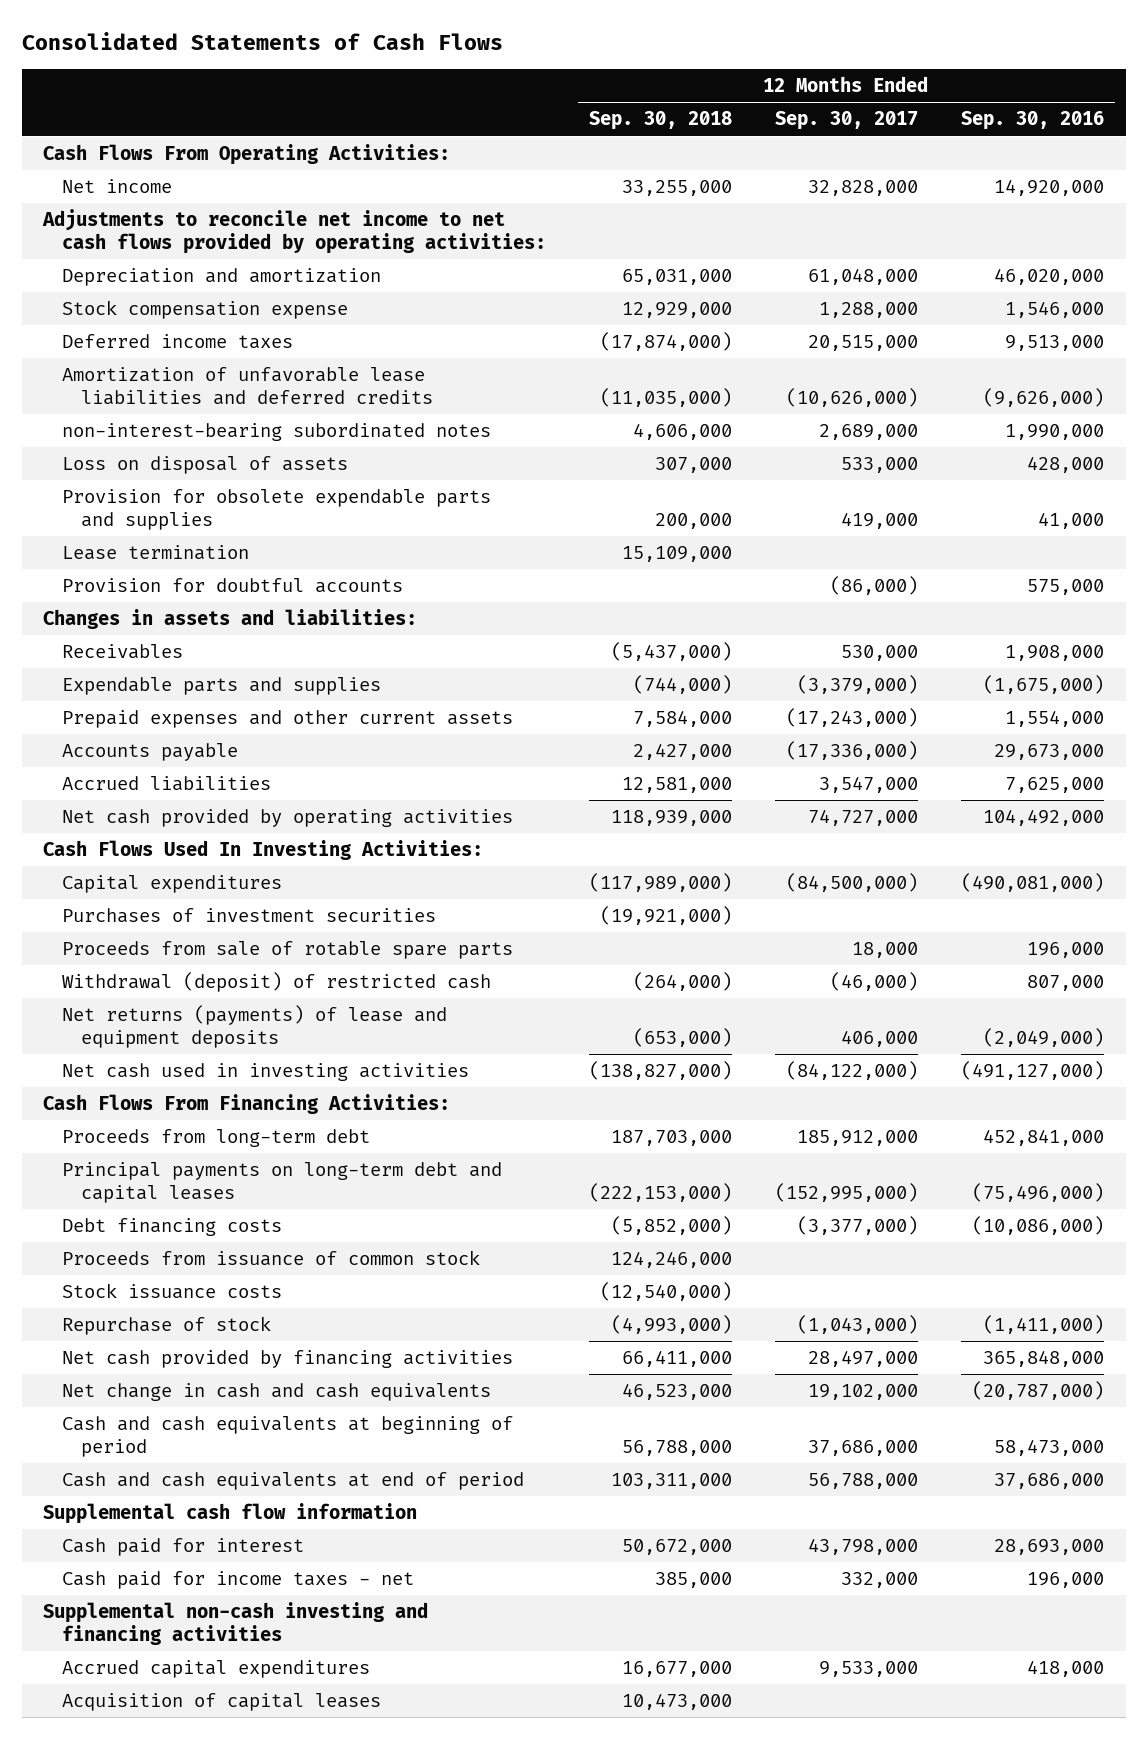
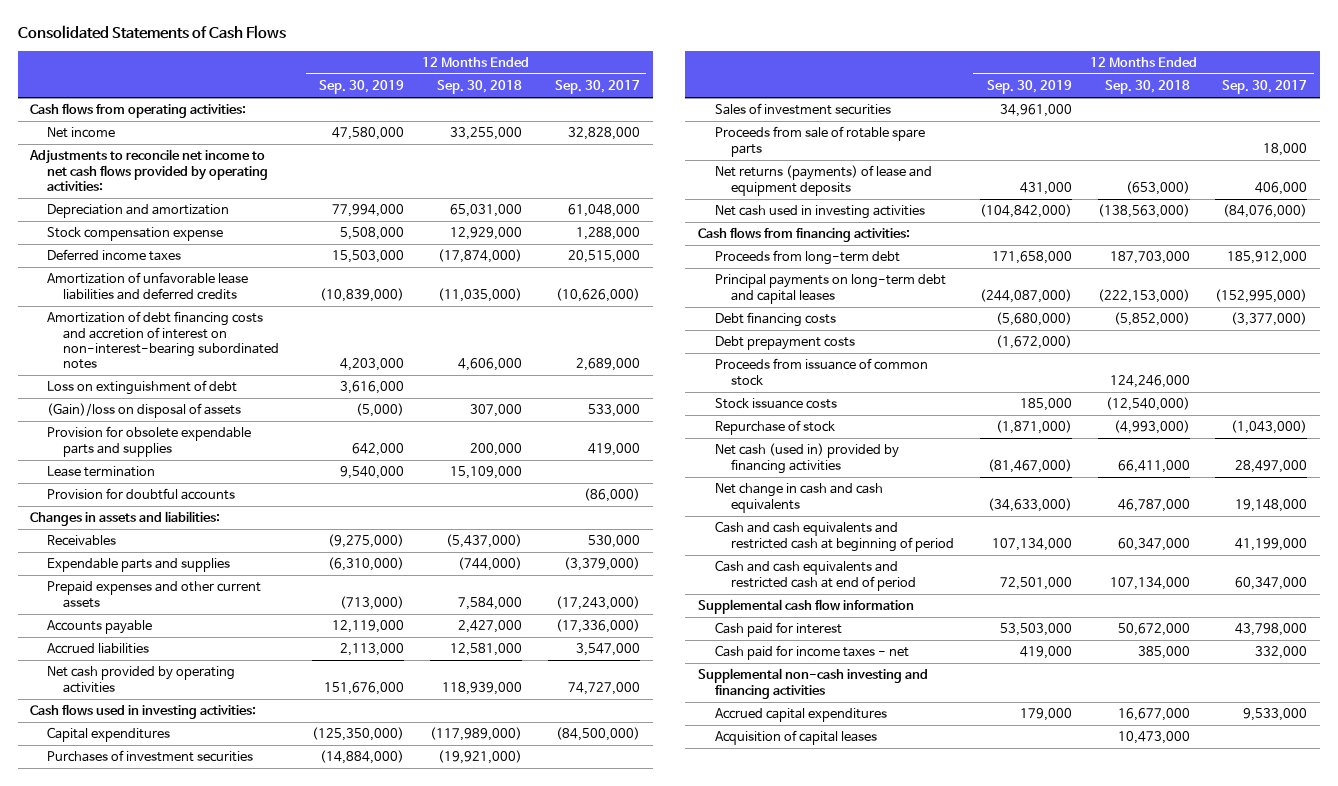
[961,111,1105,131] Sep. 30, 2016 -> none
none -> [319,80,405,95] Sep. 30, 2019
[43,144,451,166] Cash Flows From Operating Activities: -> [30,103,247,119] Cash flows from operating activities:
[61,423,491,442] non-interest-bearing subordinated notes -> [46,311,280,370] Amortization of debt financing costs and accretion of interest on non-interest-bearing subordinated notes
none -> [46,380,237,396] Loss on extinguishment of debt
[61,456,348,475] Loss on disposal of assets -> [46,403,241,419] (Gain)/loss on disposal of assets
[43,840,484,861] Cash Flows Used In Investing Activities: -> [30,704,257,720] Cash flows used in investing activities:
none -> [714,103,891,116] Sales of investment securities
[61,972,491,993] Withdrawal (deposit) of restricted cash -> none
[588,1061,732,1081] (138,827,000) -> [1097,204,1190,219] (138,563,000)
[785,1061,918,1081] (84,122,000) -> [1223,204,1308,219] (84,076,000)
[43,1094,451,1115] Cash Flows From Financing Activities: -> [698,227,911,243] Cash flows from financing activities:
none -> [714,336,855,351] Debt prepayment costs
[61,1350,513,1369] Net cash provided by financing activities -> [714,443,899,474] Net cash (used in) provided by financing activities
[621,1383,732,1401] 46,523,000 -> [1117,498,1190,512] 46,787,000
[807,1384,918,1401] 19,102,000 -> [1235,498,1308,512] 19,148,000
[61,1416,513,1457] Cash and cash equivalents at beginning of period -> [714,521,954,552] Cash and cash equivalents and restricted cash at beginning of period
[621,1439,732,1456] 56,788,000 -> [1117,537,1190,551] 60,347,000
[807,1439,918,1456] 37,686,000 -> [1235,537,1308,551] 41,199,000
[61,1472,524,1491] Cash and cash equivalents at end of period -> [714,560,916,591] Cash and cash equivalents and restricted cash at end of period
[610,1473,732,1490] 103,311,000 -> [1109,576,1190,590] 107,134,000
[807,1473,918,1490] 56,788,000 -> [1235,576,1308,590] 60,347,000

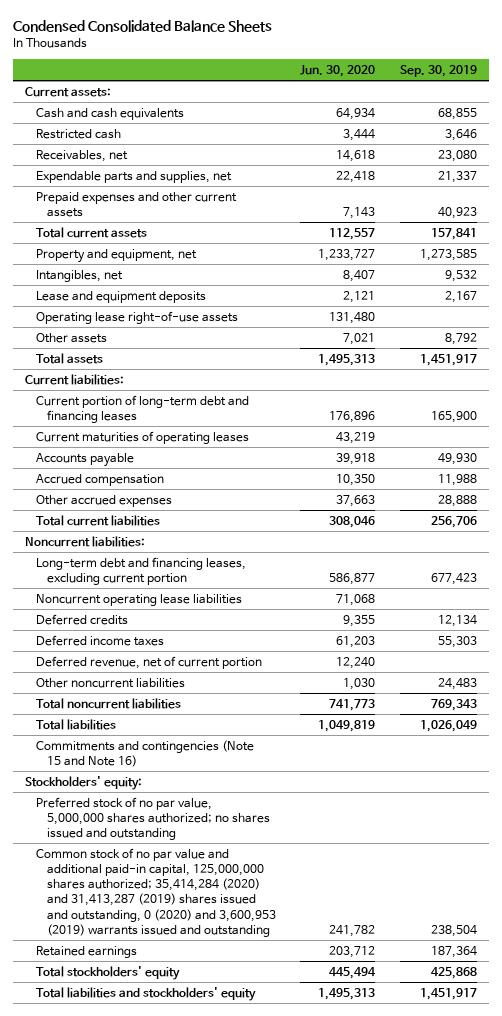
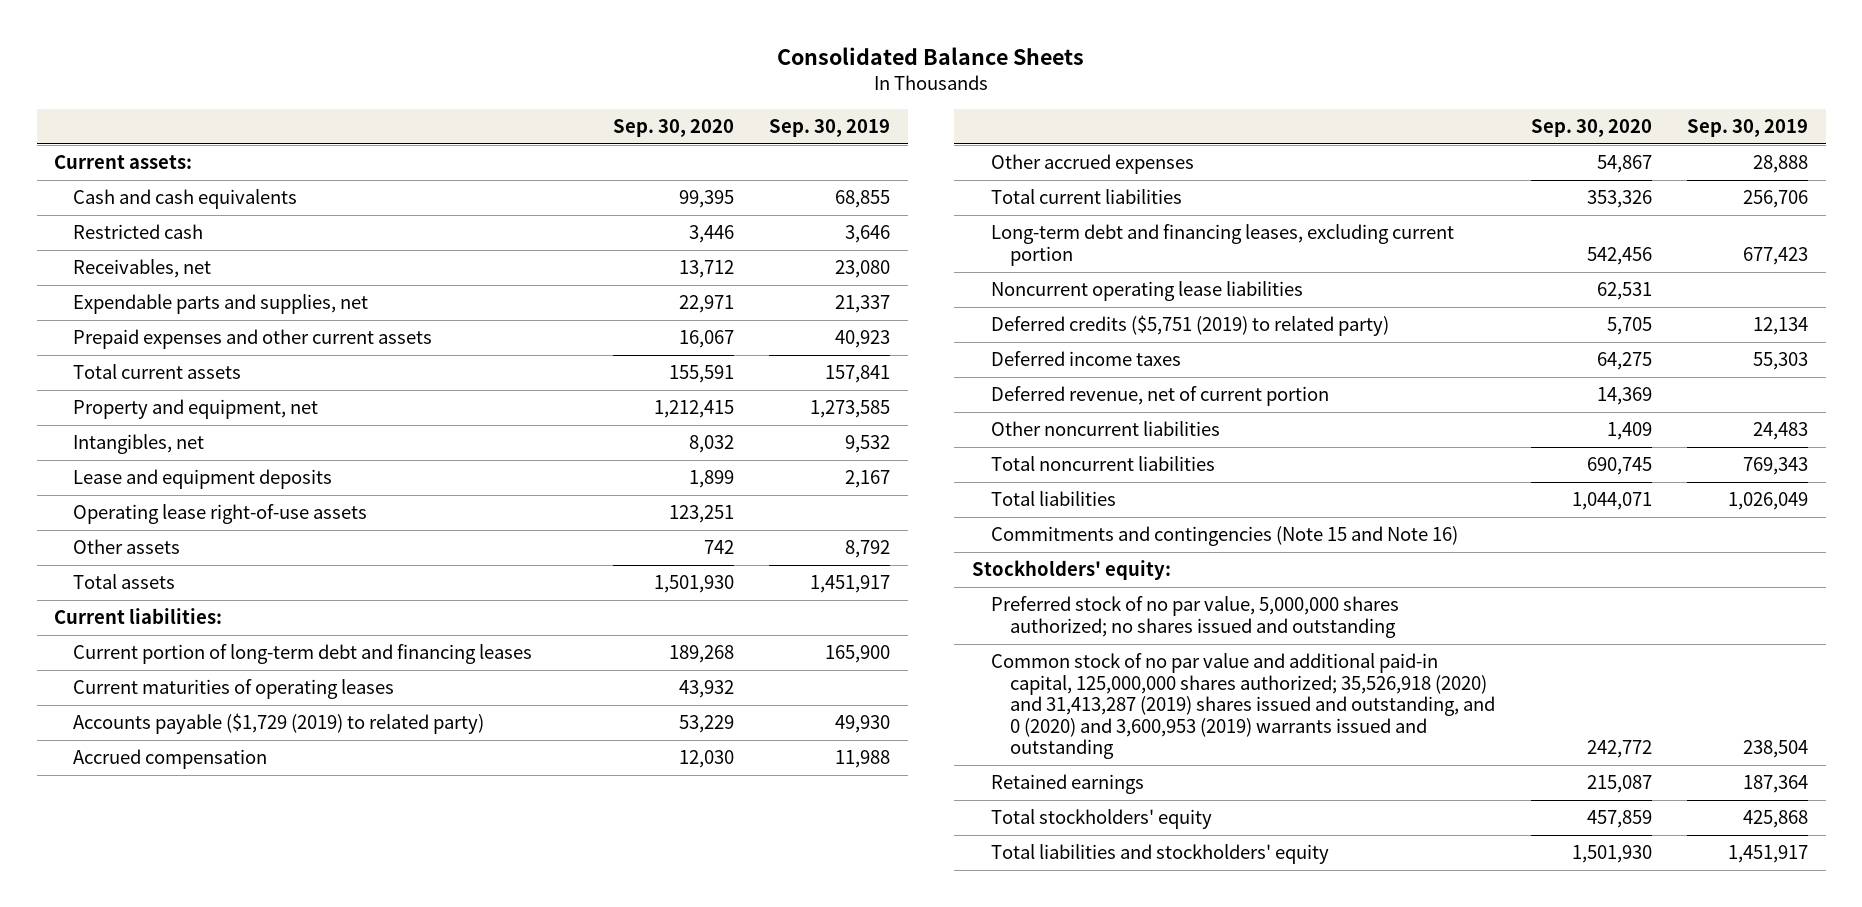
[12,20,272,33] Condensed Consolidated Balance Sheets -> [777,47,1085,66] Consolidated Balance Sheets
[300,65,376,78] Jun. 30, 2020 -> none
none -> [613,119,735,138] Sep. 30, 2020
[35,452,134,467] Accounts payable -> [73,713,485,735] Accounts payable ($1,729 (2019) to related party)
[25,535,146,547] Noncurrent liabilities: -> none
[35,613,128,625] Deferred credits -> [991,315,1390,337] Deferred credits ($5,751 (2019) to related party)
[35,847,276,937] Common stock of no par value and additional paid-in capital, 125,000,000 shares authorized; 35,414,284 (2020) and 31,413,287 (2019) shares issued and outstanding, 0 (2020) and 3,600,953 (2019) warrants issued and outstanding -> [991,653,1496,759] Common stock of no par value and additional paid-in capital, 125,000,000 shares authorized; 35,526,918 (2020) and 31,413,287 (2019) shares issued and outstanding, and 0 (2020) and 3,600,953 (2019) warrants issued and outstanding

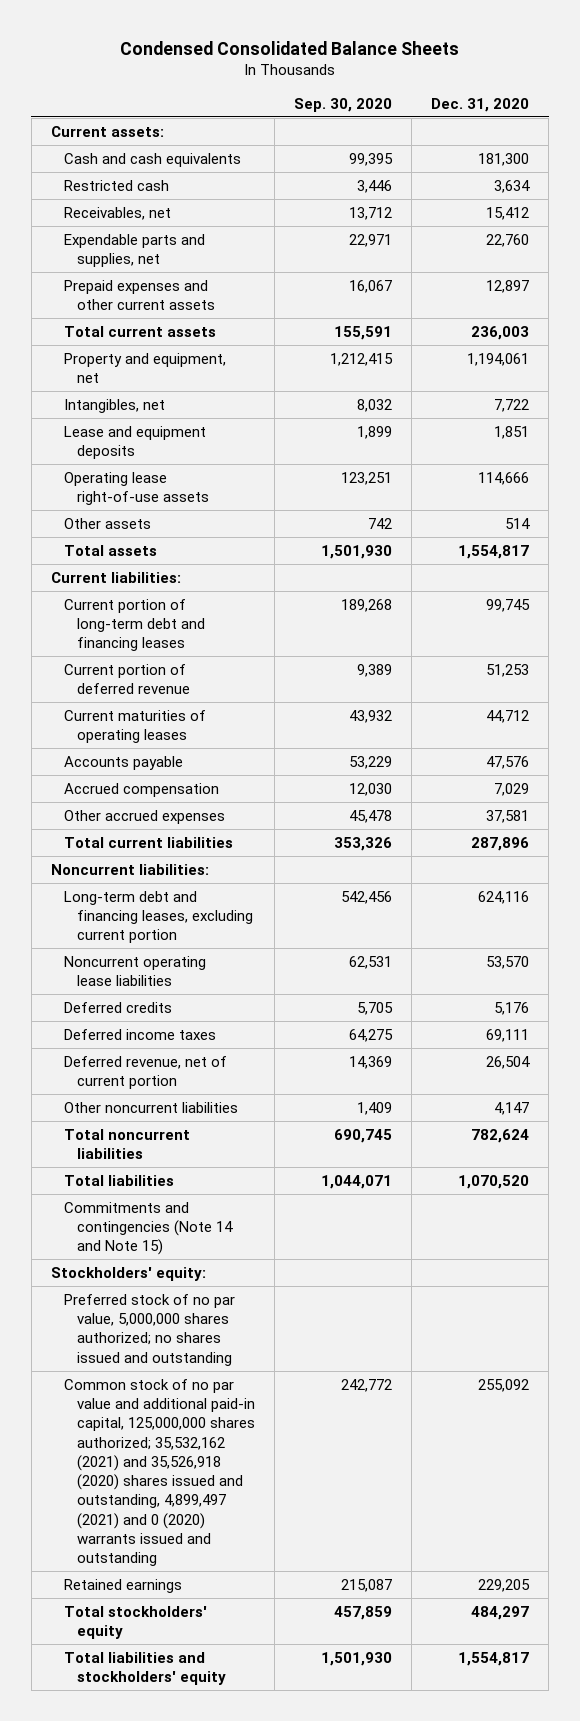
[777,47,1085,66] Consolidated Balance Sheets -> [120,40,460,55] Condensed Consolidated Balance Sheets
[769,119,891,138] Sep. 30, 2019 -> none
none -> [431,97,530,112] Dec. 31, 2020
none -> [63,663,190,695] Current portion of deferred revenue
[73,713,485,735] Accounts payable ($1,729 (2019) to related party) -> [63,755,183,770] Accounts payable
[1596,155,1652,174] 54,867 -> [349,809,393,823] 45,478
none -> [50,863,209,875] Noncurrent liabilities:
[991,315,1390,337] Deferred credits ($5,751 (2019) to related party) -> [63,1001,172,1013] Deferred credits
[991,526,1459,547] Commitments and contingencies (Note 15 and Note 16) -> [63,1201,233,1256] Commitments and contingencies (Note 14 and Note 15)
[991,653,1496,759] Common stock of no par value and additional paid-in capital, 125,000,000 shares authorized; 35,526,918 (2020) and 31,413,287 (2019) shares issued and outstanding, and 0 (2020) and 3,600,953 (2019) warrants issued and outstanding -> [63,1378,255,1567] Common stock of no par value and additional paid-in capital, 125,000,000 shares authorized; 35,532,162 (2021) and 35,526,918 (2020) shares issued and outstanding, 4,899,497 (2021) and 0 (2020) warrants issued and outstanding

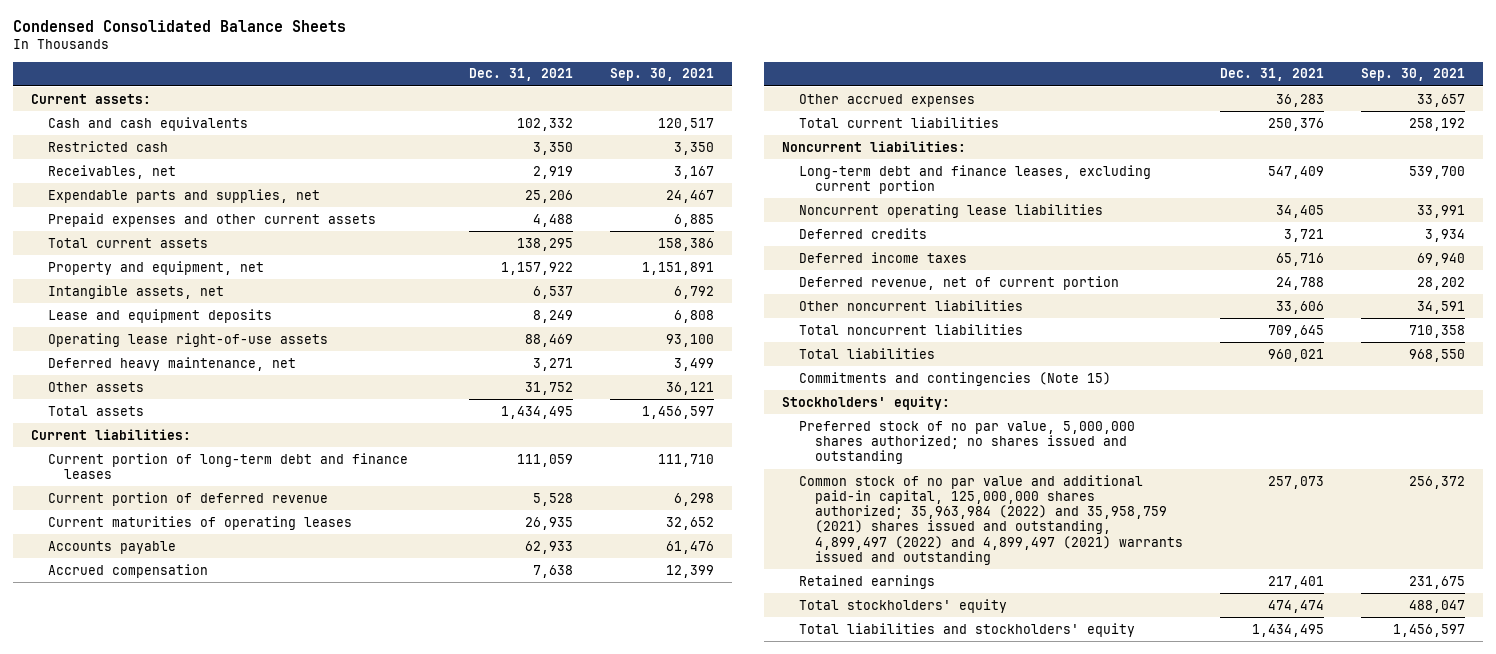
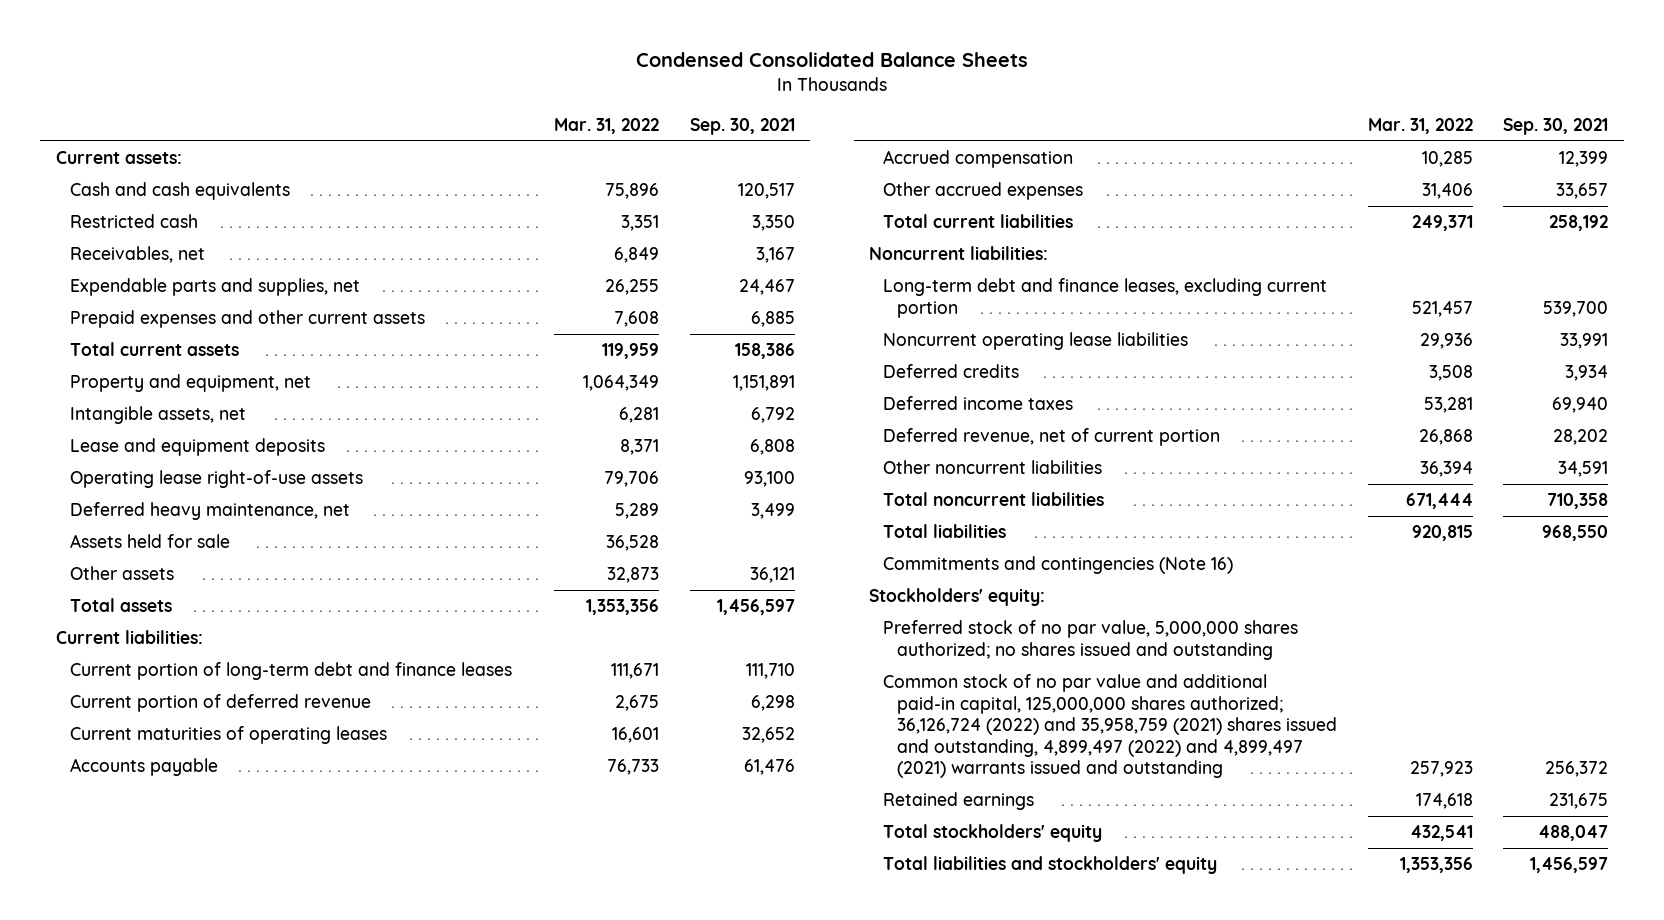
[469,68,574,82] Dec. 31, 2021 -> none
none -> [554,117,660,134] Mar. 31, 2022
none -> [69,534,230,549] Assets held for sale
[798,371,1111,386] Commitments and contingencies (Note 15) -> [883,556,1234,575] Commitments and contingencies (Note 16)
[798,474,1184,565] Common stock of no par value and additional paid-in capital, 125,000,000 shares authorized; 35,963,984 (2022) and 35,958,759 (2021) shares issued and outstanding, 4,899,497 (2022) and 4,899,497 (2021) warrants issued and outstanding -> [883,674,1338,779] Common stock of no par value and additional paid-in capital, 125,000,000 shares authorized; 36,126,724 (2022) and 35,958,759 (2021) shares issued and outstanding, 4,899,497 (2022) and 4,899,497 (2021) warrants issued and outstanding

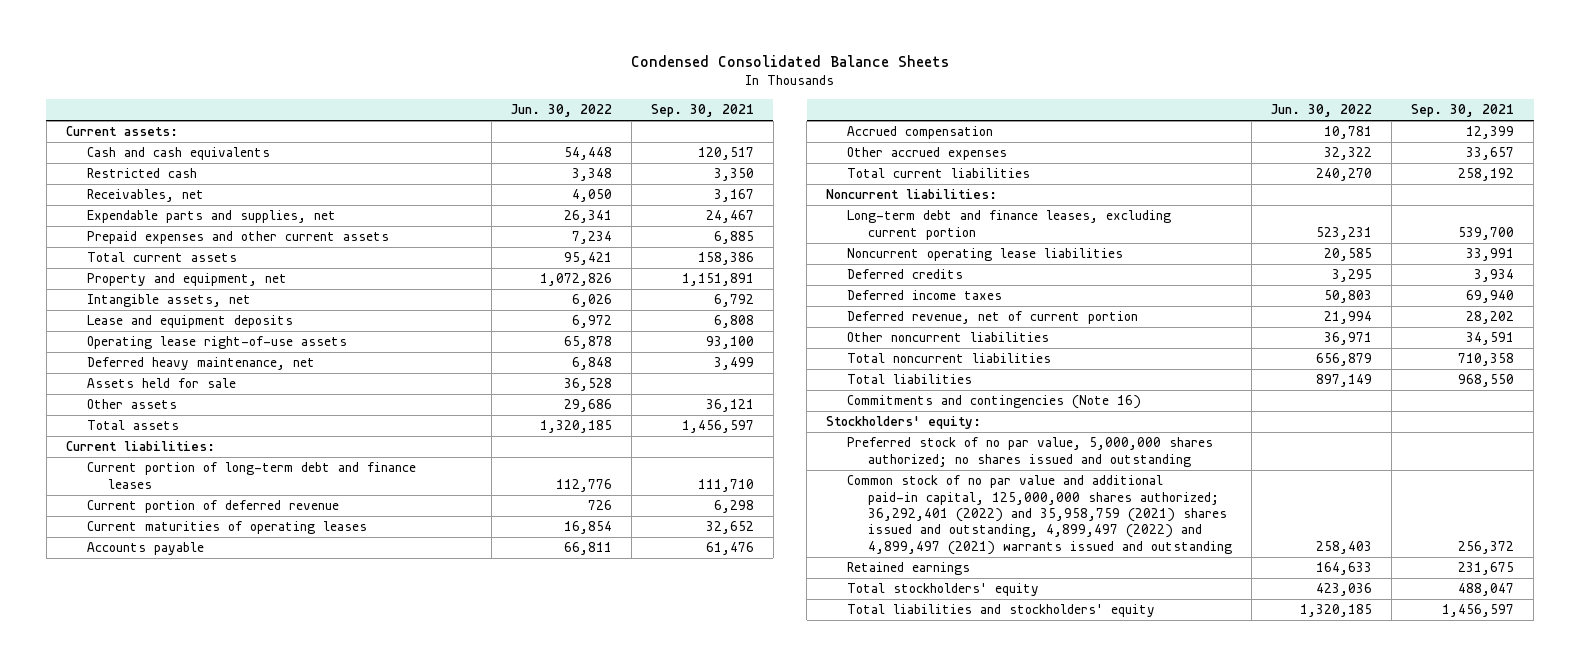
[554,117,660,134] Mar. 31, 2022 -> none
none -> [510,103,612,117] Jun. 30, 2022
[883,674,1338,779] Common stock of no par value and additional paid-in capital, 125,000,000 shares authorized; 36,126,724 (2022) and 35,958,759 (2021) shares issued and outstanding, 4,899,497 (2022) and 4,899,497 (2021) warrants issued and outstanding -> [847,475,1233,555] Common stock of no par value and additional paid-in capital, 125,000,000 shares authorized; 36,292,401 (2022) and 35,958,759 (2021) shares issued and outstanding, 4,899,497 (2022) and 4,899,497 (2021) warrants issued and outstanding

